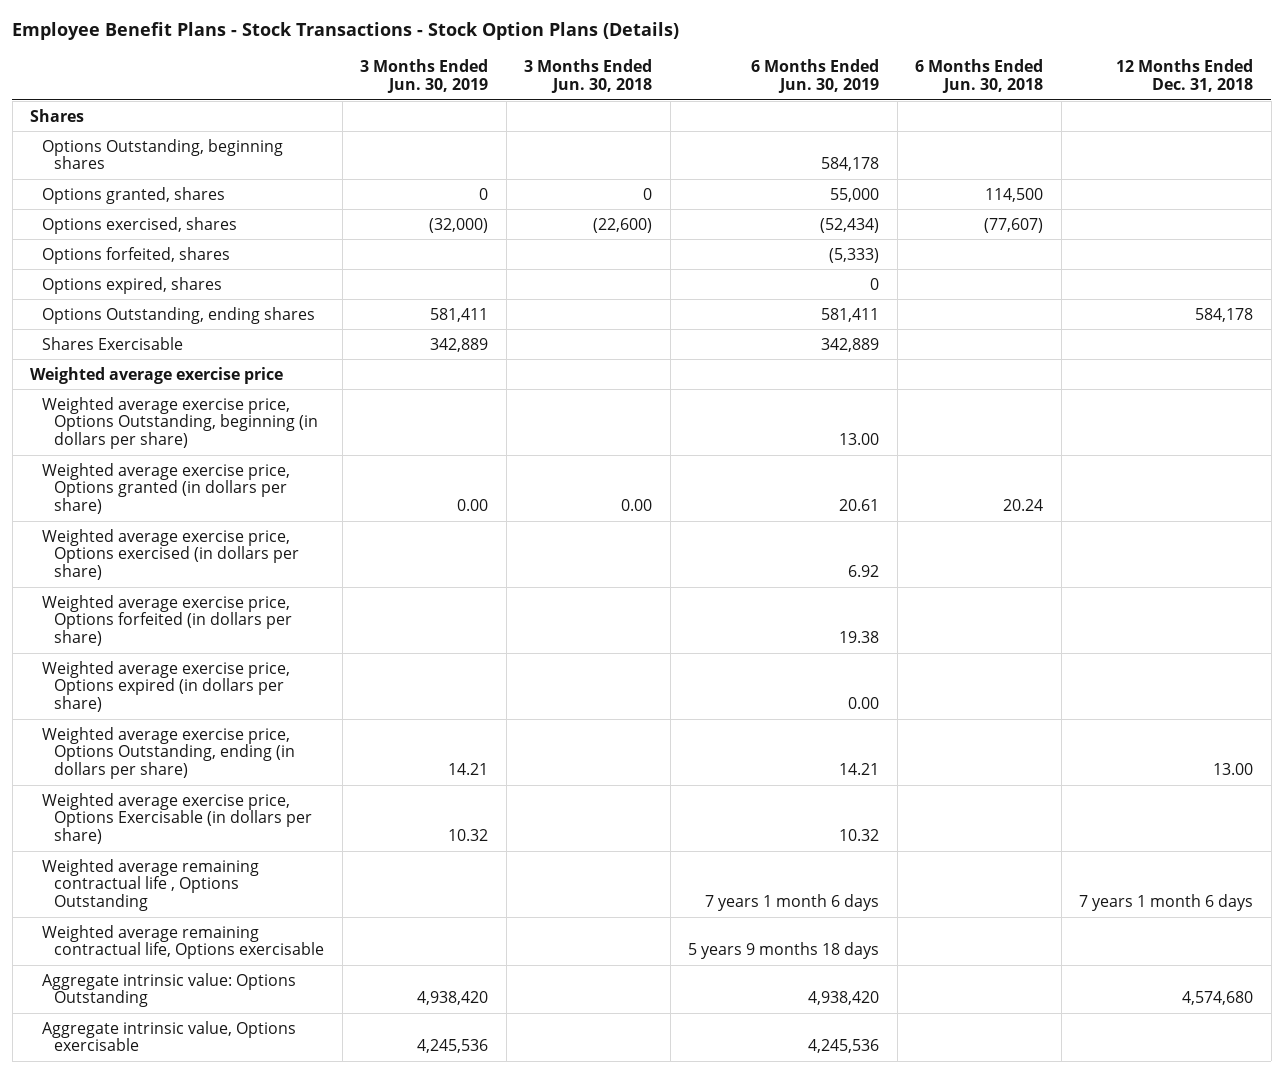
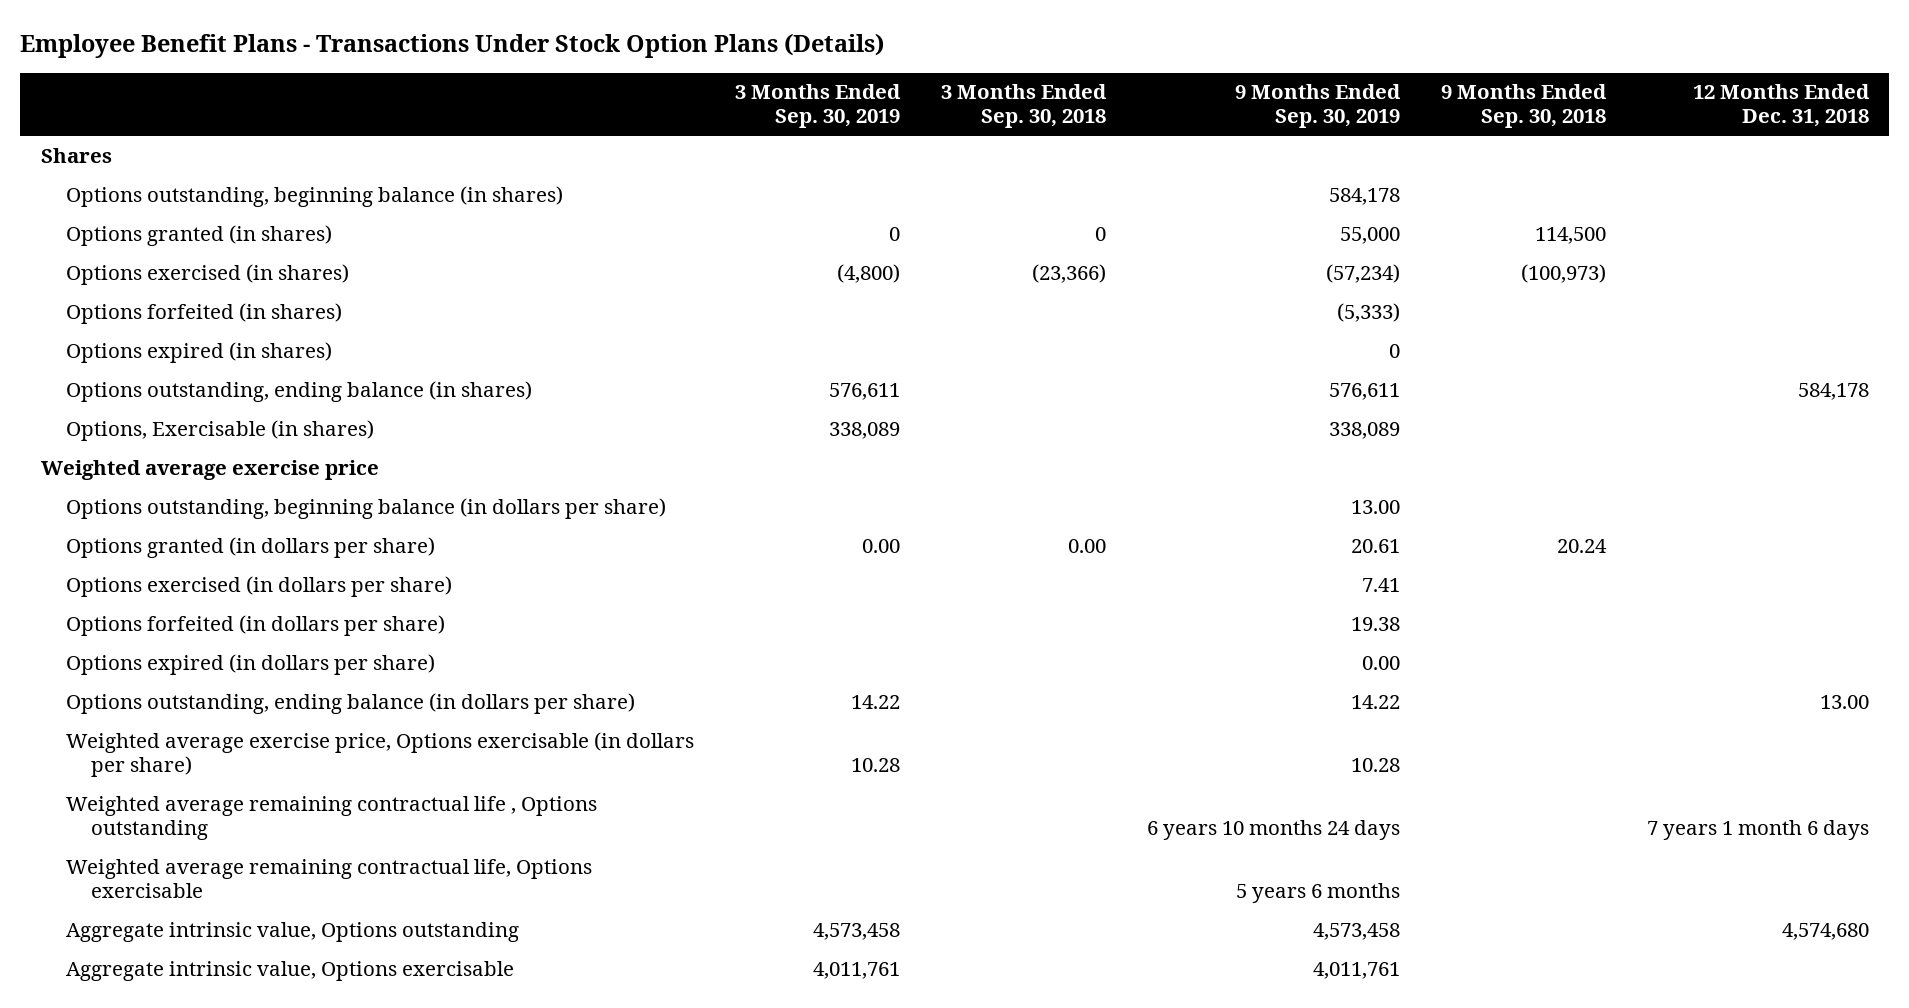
[12,22,680,41] Employee Benefit Plans - Stock Transactions - Stock Option Plans (Details) -> [20,33,885,59] Employee Benefit Plans - Transactions Under Stock Option Plans (Details)
[360,59,489,94] 3 Months Ended Jun. 30, 2019 -> none
[524,59,653,94] 3 Months Ended Jun. 30, 2018 -> none
[751,59,880,94] 6 Months Ended Jun. 30, 2019 -> none
[915,59,1044,94] 6 Months Ended Jun. 30, 2018 -> none
none -> [734,84,901,129] 3 Months Ended Sep. 30, 2019
none -> [940,84,1107,129] 3 Months Ended Sep. 30, 2018
none -> [1234,84,1401,129] 9 Months Ended Sep. 30, 2019
none -> [1440,84,1607,129] 9 Months Ended Sep. 30, 2018
[42,138,284,170] Options Outstanding, beginning shares -> [65,185,563,207] Options outstanding, beginning balance (in shares)
[42,186,226,204] Options granted, shares -> [65,224,332,246] Options granted (in shares)
[42,216,238,234] Options exercised, shares -> [65,263,349,285] Options exercised (in shares)
[42,246,231,264] Options forfeited, shares -> [65,302,342,324] Options forfeited (in shares)
[42,276,223,294] Options expired, shares -> [65,341,332,363] Options expired (in shares)
[42,306,316,324] Options Outstanding, ending shares -> [65,380,532,402] Options outstanding, ending balance (in shares)
[42,336,184,350] Shares Exercisable -> [65,419,374,441] Options, Exercisable (in shares)
[42,396,319,450] Weighted average exercise price, Options Outstanding, beginning (in dollars per share) -> [65,497,666,519] Options outstanding, beginning balance (in dollars per share)
[42,462,291,515] Weighted average exercise price, Options granted (in dollars per share) -> [65,536,435,558] Options granted (in dollars per share)
[42,528,300,581] Weighted average exercise price, Options exercised (in dollars per share) -> [65,575,452,597] Options exercised (in dollars per share)
[42,594,293,647] Weighted average exercise price, Options forfeited (in dollars per share) -> [65,614,445,636] Options forfeited (in dollars per share)
[42,660,291,713] Weighted average exercise price, Options expired (in dollars per share) -> [65,653,435,675] Options expired (in dollars per share)
[42,726,296,780] Weighted average exercise price, Options Outstanding, ending (in dollars per share) -> [65,692,635,714] Options outstanding, ending balance (in dollars per share)
[42,792,313,845] Weighted average exercise price, Options Exercisable (in dollars per share) -> [65,731,694,777] Weighted average exercise price, Options exercisable (in dollars per share)
[42,858,260,912] Weighted average remaining contractual life , Options Outstanding -> [65,795,597,840] Weighted average remaining contractual life , Options outstanding
[42,972,297,1008] Aggregate intrinsic value: Options Outstanding -> [65,921,519,942] Aggregate intrinsic value, Options outstanding

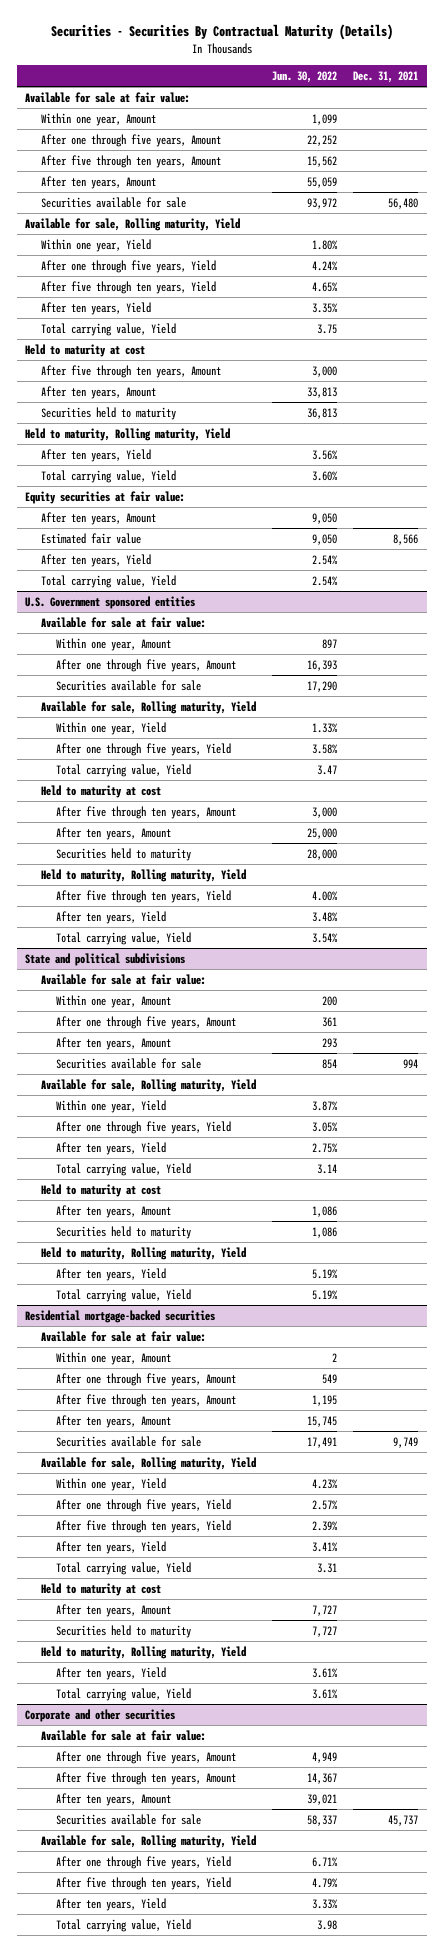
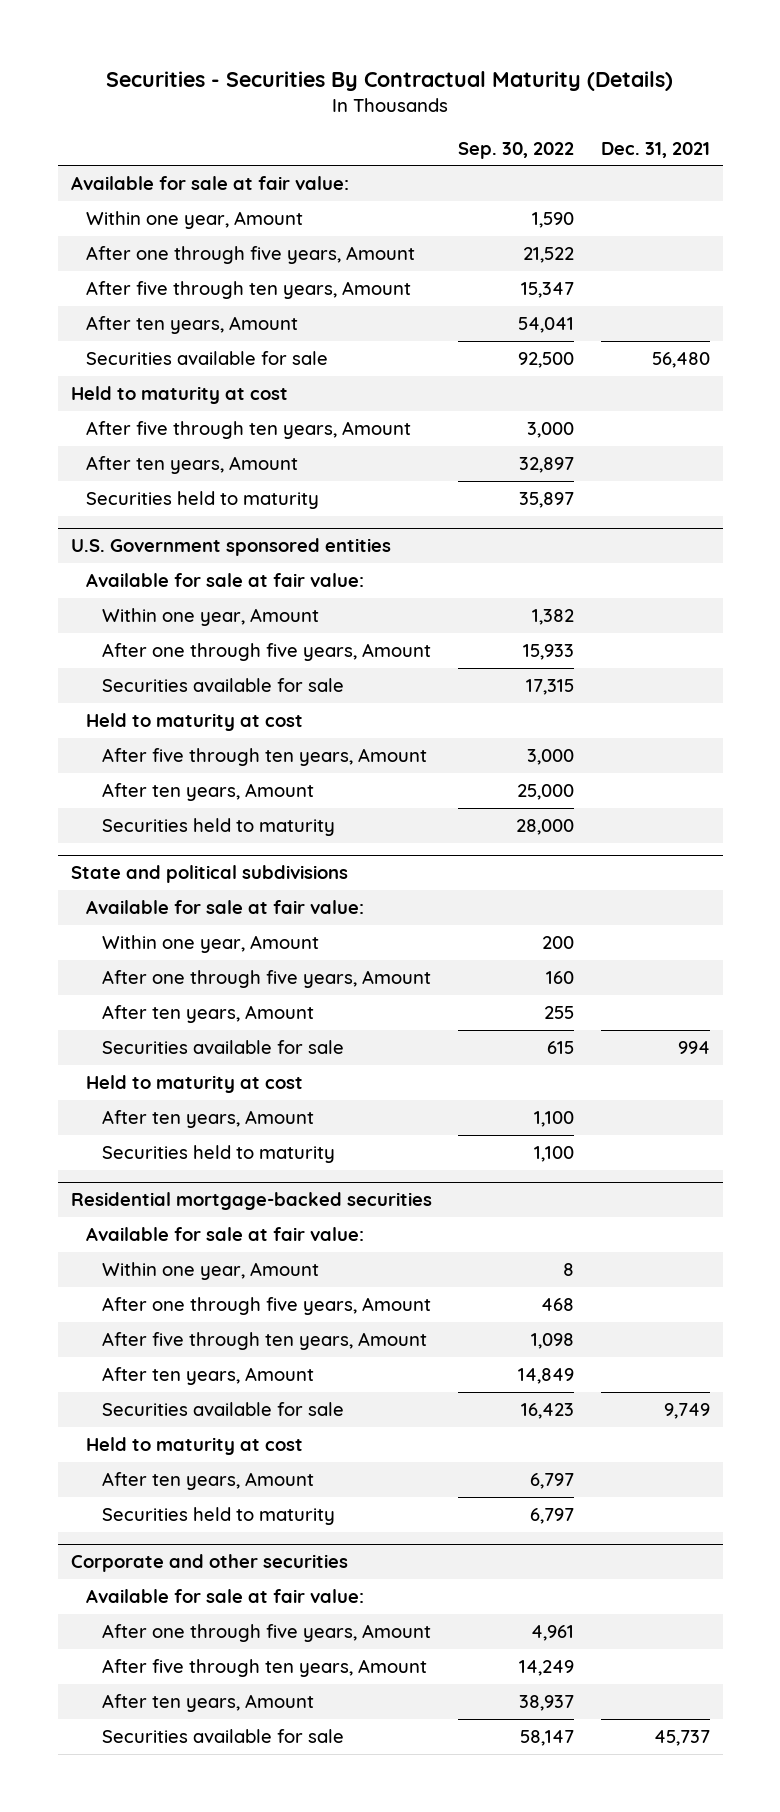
[272,70,338,83] Jun. 30, 2022 -> none
none -> [458,141,575,159] Sep. 30, 2022
[25,217,241,231] Available for sale, Rolling maturity, Yield -> none
[40,238,151,252] Within one year, Yield -> none
[40,259,216,273] After one through five years, Yield -> none
[40,280,216,294] After five through ten years, Yield -> none
[40,301,151,315] After ten years, Yield -> none
[40,322,176,336] Total carrying value, Yield -> none
[25,427,231,441] Held to maturity, Rolling maturity, Yield -> none
[40,448,151,462] After ten years, Yield -> none
[40,469,176,483] Total carrying value, Yield -> none
[25,490,186,504] Equity securities at fair value: -> none
[40,511,156,525] After ten years, Amount -> none
[40,532,141,544] Estimated fair value -> none
[40,553,151,567] After ten years, Yield -> none
[40,574,176,588] Total carrying value, Yield -> none
[40,700,256,714] Available for sale, Rolling maturity, Yield -> none
[56,721,167,735] Within one year, Yield -> none
[56,742,232,756] After one through five years, Yield -> none
[56,763,192,777] Total carrying value, Yield -> none
[40,868,246,882] Held to maturity, Rolling maturity, Yield -> none
[56,889,232,903] After five through ten years, Yield -> none
[56,910,167,924] After ten years, Yield -> none
[56,931,192,945] Total carrying value, Yield -> none
[40,1078,256,1092] Available for sale, Rolling maturity, Yield -> none
[56,1099,167,1113] Within one year, Yield -> none
[56,1120,232,1134] After one through five years, Yield -> none
[56,1141,167,1155] After ten years, Yield -> none
[56,1162,192,1176] Total carrying value, Yield -> none
[40,1246,246,1260] Held to maturity, Rolling maturity, Yield -> none
[56,1267,167,1281] After ten years, Yield -> none
[56,1288,192,1302] Total carrying value, Yield -> none
[40,1456,256,1470] Available for sale, Rolling maturity, Yield -> none
[56,1477,167,1491] Within one year, Yield -> none
[56,1498,232,1512] After one through five years, Yield -> none
[56,1519,232,1533] After five through ten years, Yield -> none
[56,1540,167,1554] After ten years, Yield -> none
[56,1561,192,1575] Total carrying value, Yield -> none
[40,1645,246,1659] Held to maturity, Rolling maturity, Yield -> none
[56,1666,167,1680] After ten years, Yield -> none
[56,1687,192,1701] Total carrying value, Yield -> none
[40,1834,256,1848] Available for sale, Rolling maturity, Yield -> none
[56,1855,232,1869] After one through five years, Yield -> none
[56,1876,232,1890] After five through ten years, Yield -> none
[56,1897,167,1911] After ten years, Yield -> none
[56,1918,192,1932] Total carrying value, Yield -> none

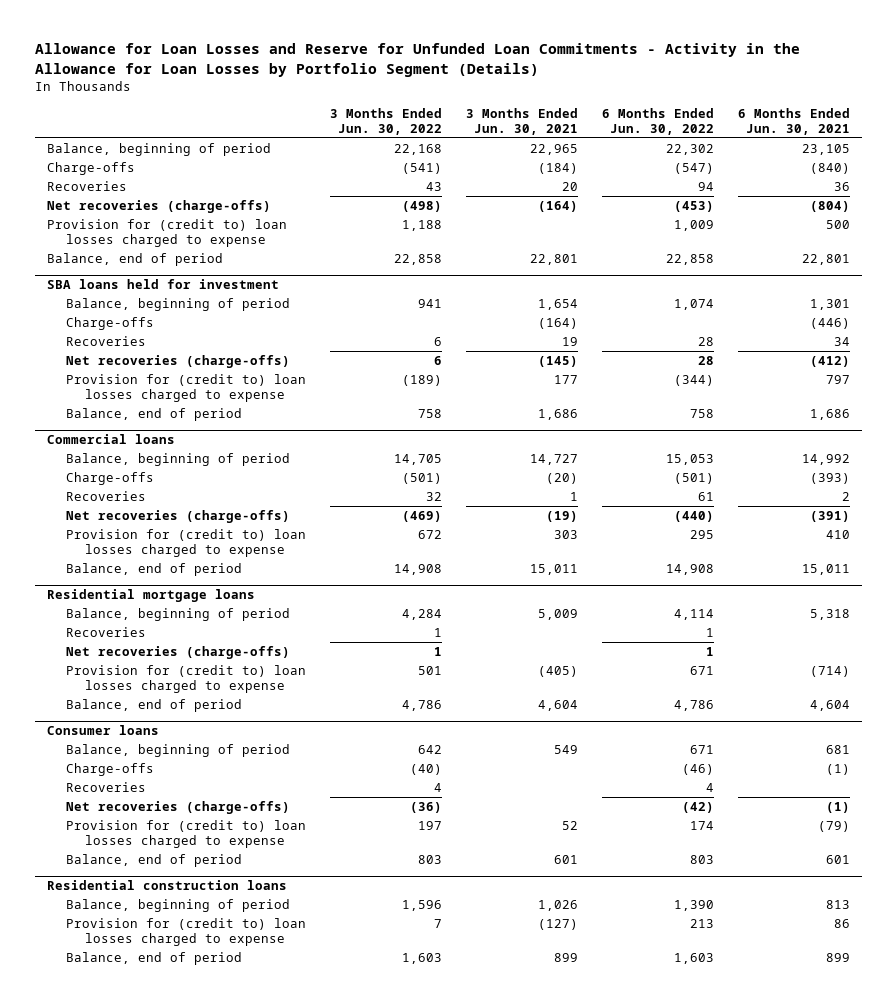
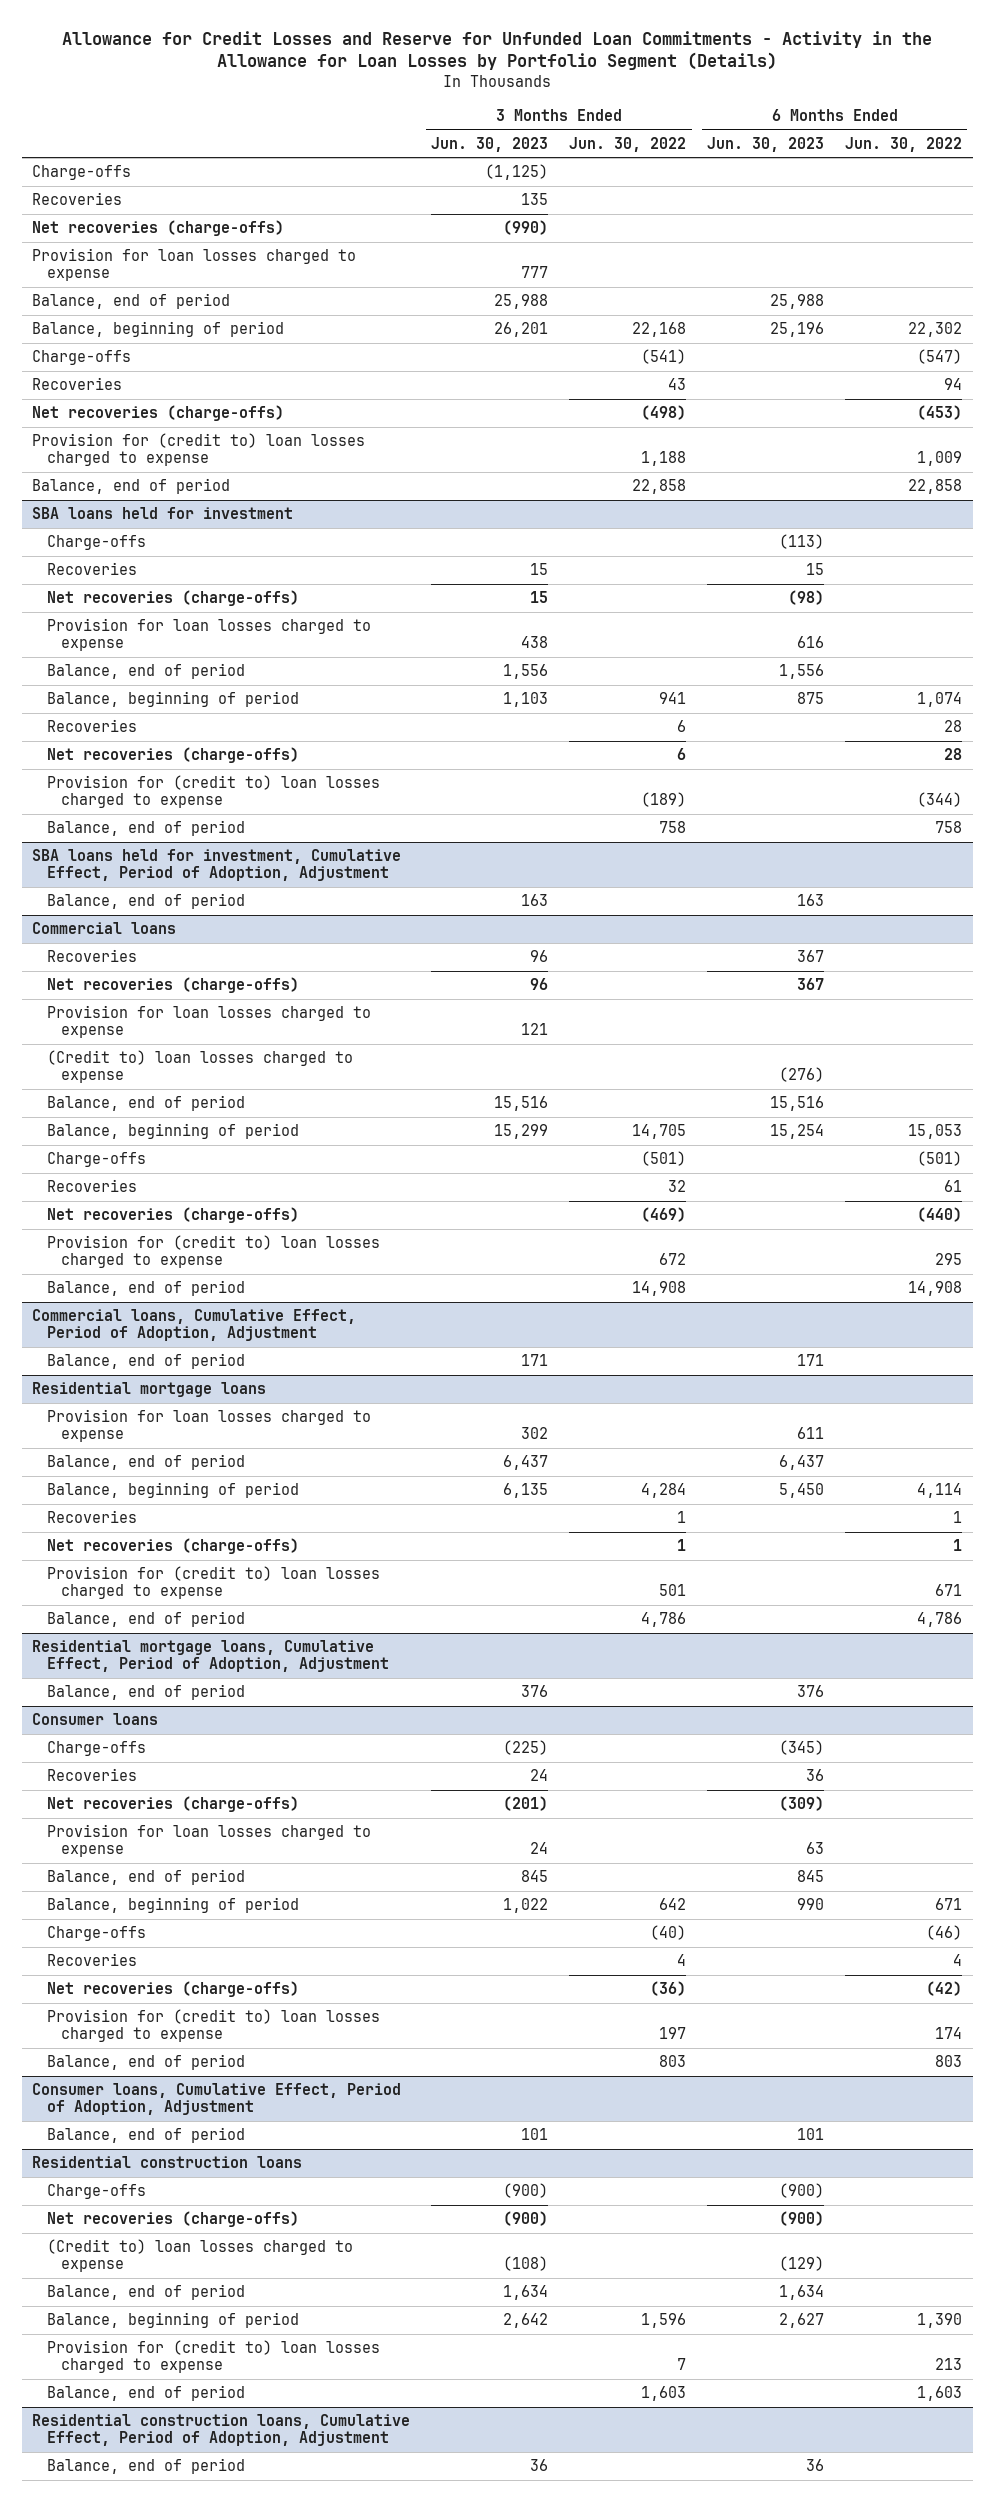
[34,43,800,78] Allowance for Loan Losses and Reserve for Unfunded Loan Commitments - Activity in the Allowance for Loan Losses by Portfolio Segment (Details) -> [62,30,933,71] Allowance for Credit Losses and Reserve for Unfunded Loan Commitments - Activity in the Allowance for Loan Losses by Portfolio Segment (Details)
[465,107,578,136] 3 Months Ended Jun. 30, 2021 -> none
[737,107,850,136] 6 Months Ended Jun. 30, 2021 -> none
none -> [431,136,549,152] Jun. 30, 2023
none -> [707,136,825,152] Jun. 30, 2023
none -> [32,165,132,181] Charge-offs
none -> [32,192,123,206] Recoveries
none -> [32,220,285,237] Net recoveries (charge-offs)
none -> [32,248,357,282] Provision for loan losses charged to expense
none -> [32,293,231,310] Balance, end of period
none -> [46,562,137,576] Recoveries
none -> [46,590,299,607] Net recoveries (charge-offs)
none -> [46,618,371,652] Provision for loan losses charged to expense
none -> [46,663,245,680] Balance, end of period
[65,297,290,311] Balance, beginning of period -> [46,691,299,708] Balance, beginning of period
none -> [32,849,402,882] SBA loans held for investment, Cumulative Effect, Period of Adoption, Adjustment
none -> [46,893,245,910] Balance, end of period
none -> [46,949,137,963] Recoveries
none -> [46,977,299,994] Net recoveries (charge-offs)
none -> [46,1005,371,1039] Provision for loan losses charged to expense
none -> [46,1050,353,1084] (Credit to) loan losses charged to expense
none -> [46,1095,245,1112] Balance, end of period
none -> [32,1309,357,1342] Commercial loans, Cumulative Effect, Period of Adoption, Adjustment
none -> [46,1353,245,1370] Balance, end of period
none -> [46,1409,371,1443] Provision for loan losses charged to expense
none -> [46,1454,245,1471] Balance, end of period
none -> [32,1640,389,1673] Residential mortgage loans, Cumulative Effect, Period of Adoption, Adjustment
none -> [46,1684,245,1701] Balance, end of period
none -> [46,1741,146,1757] Charge-offs
none -> [46,1768,137,1782] Recoveries
none -> [46,1796,299,1813] Net recoveries (charge-offs)
none -> [46,1824,371,1858] Provision for loan losses charged to expense
none -> [46,1869,245,1886] Balance, end of period
none -> [32,2083,402,2116] Consumer loans, Cumulative Effect, Period of Adoption, Adjustment
none -> [46,2127,245,2144] Balance, end of period
none -> [46,2184,146,2200] Charge-offs
none -> [46,2211,299,2228] Net recoveries (charge-offs)
none -> [46,2239,353,2273] (Credit to) loan losses charged to expense
none -> [46,2284,245,2301] Balance, end of period
none -> [32,2414,411,2447] Residential construction loans, Cumulative Effect, Period of Adoption, Adjustment
none -> [46,2458,245,2475] Balance, end of period

